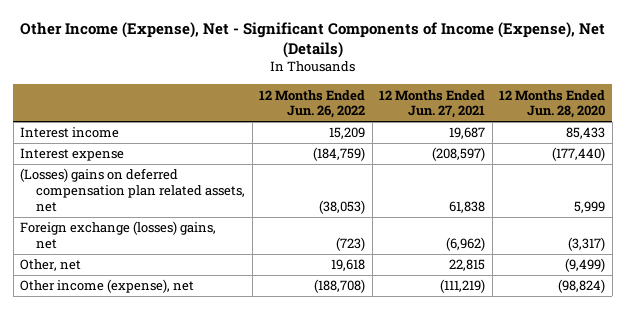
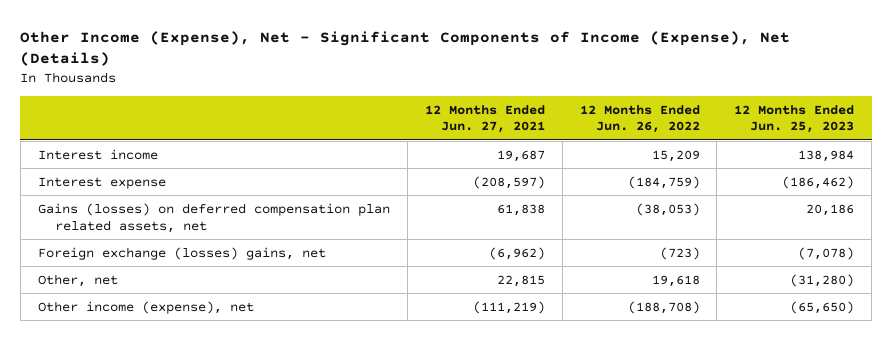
[499,89,606,119] 12 Months Ended Jun. 28, 2020 -> none
none -> [734,104,855,134] 12 Months Ended Jun. 25, 2023
[20,168,246,212] (Losses) gains on deferred compensation plan related assets, net -> [37,202,390,233] Gains (losses) on deferred compensation plan related assets, net

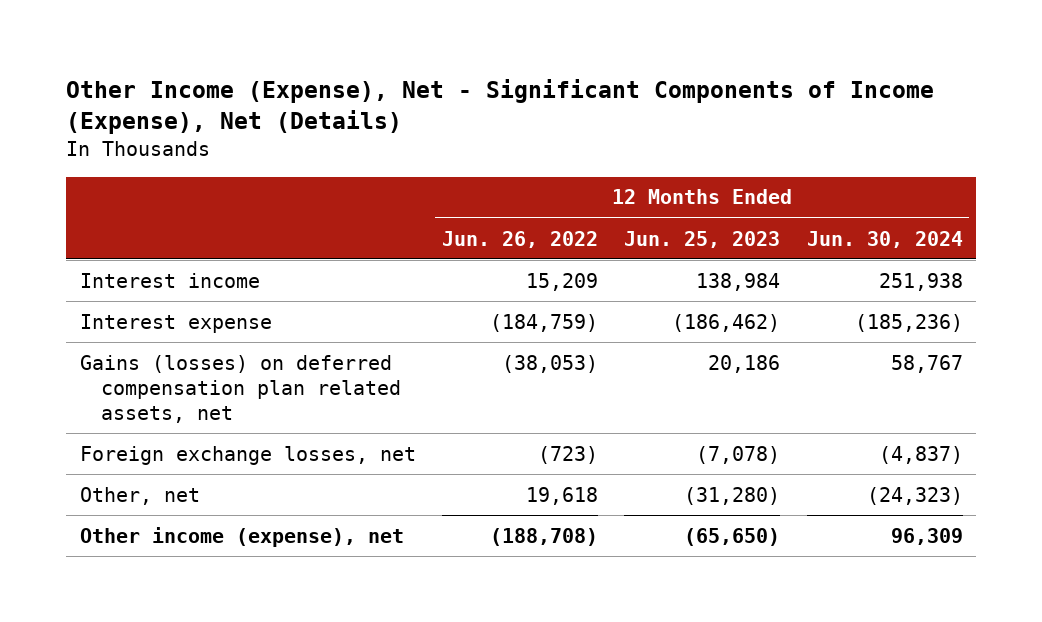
[424,104,545,134] 12 Months Ended Jun. 27, 2021 -> none
none -> [806,230,963,248] Jun. 30, 2024
[37,246,326,260] Foreign exchange (losses) gains, net -> [79,445,416,465] Foreign exchange losses, net

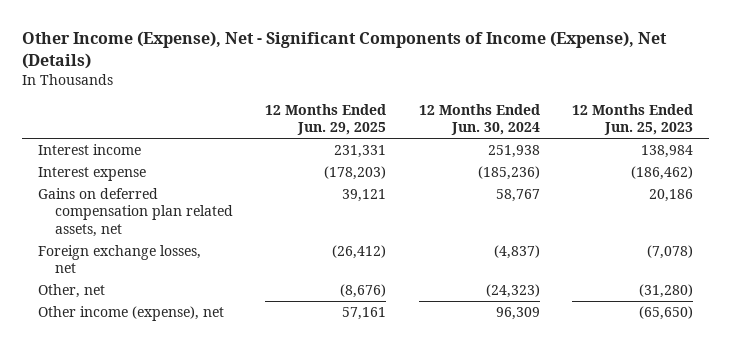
[442,230,599,248] Jun. 26, 2022 -> none
none -> [265,103,387,136] 12 Months Ended Jun. 29, 2025
[79,354,401,424] Gains (losses) on deferred compensation plan related assets, net -> [37,188,234,237] Gains on deferred compensation plan related assets, net

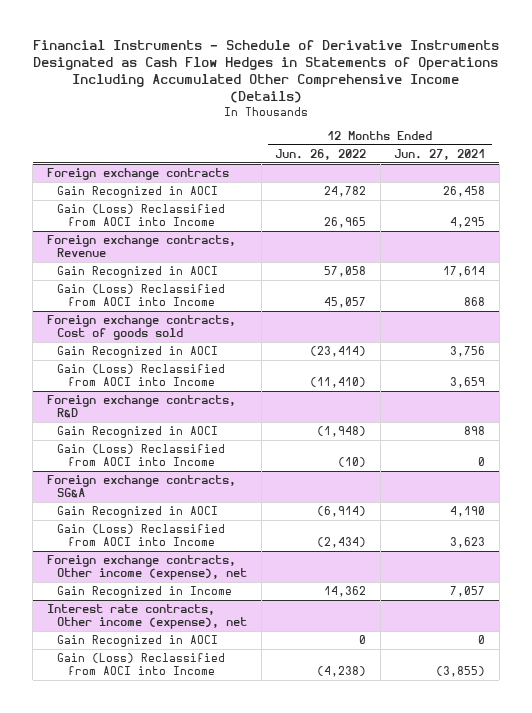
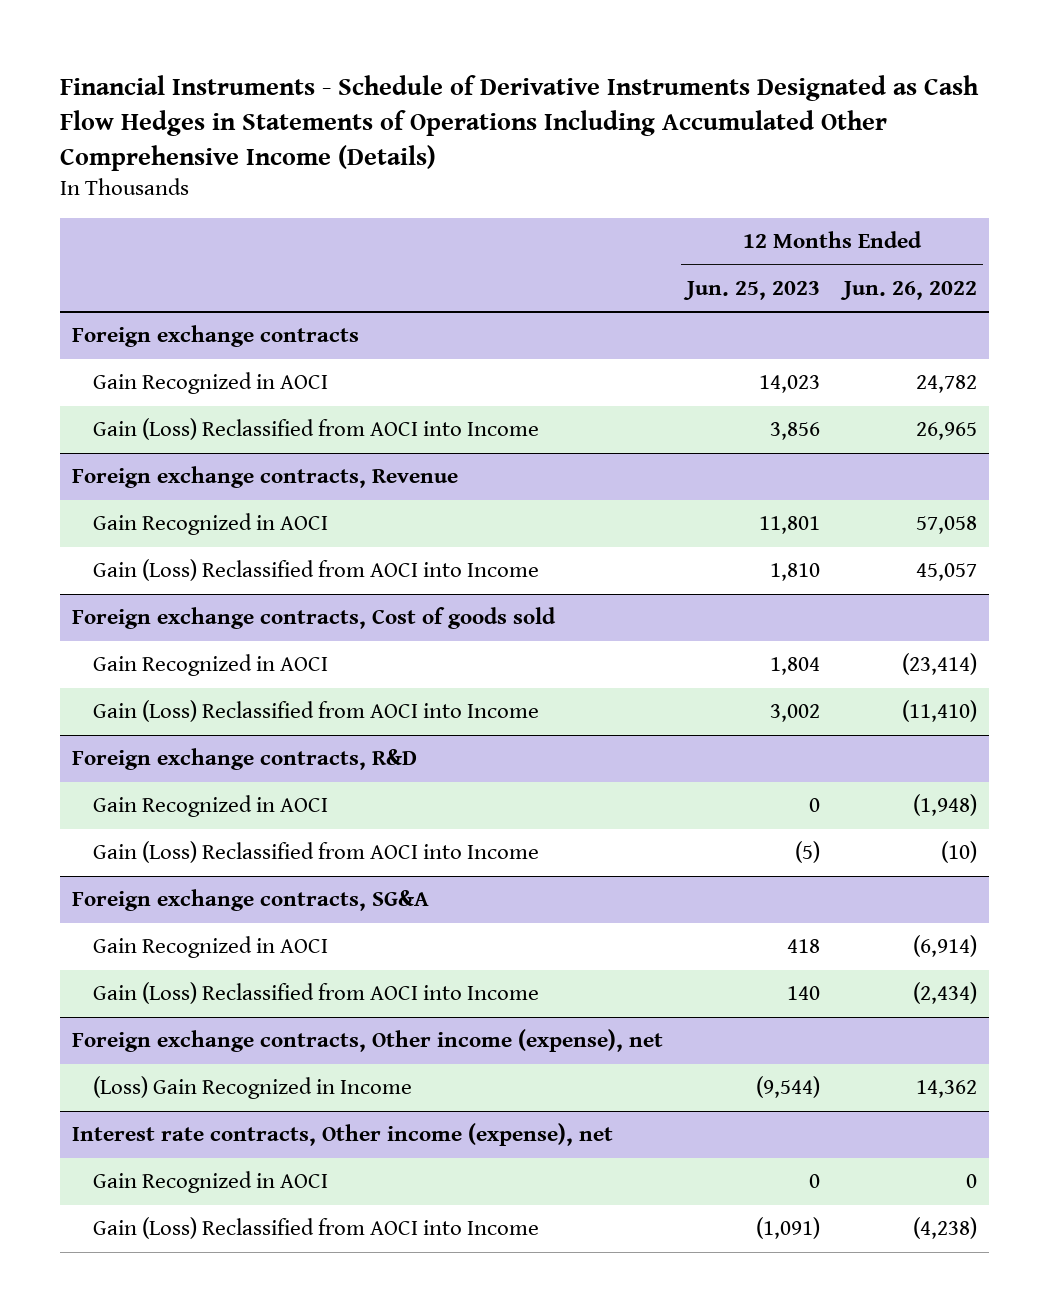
[394,148,486,160] Jun. 27, 2021 -> none
none -> [683,280,821,300] Jun. 25, 2023
[57,586,233,599] Gain Recognized in Income -> [92,1076,412,1100] (Loss) Gain Recognized in Income

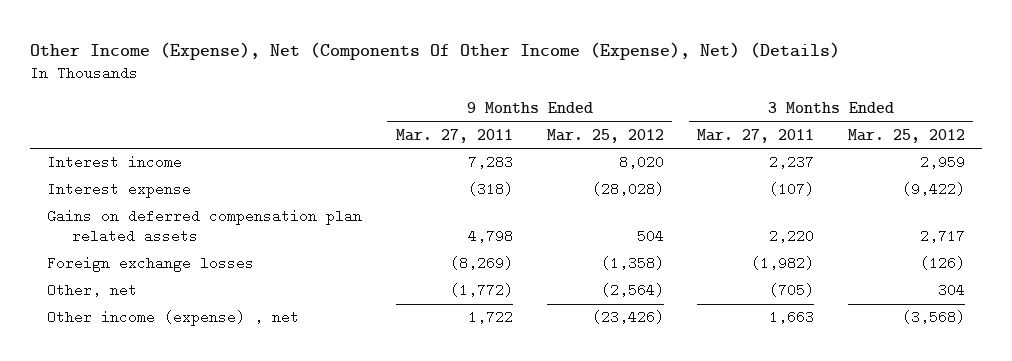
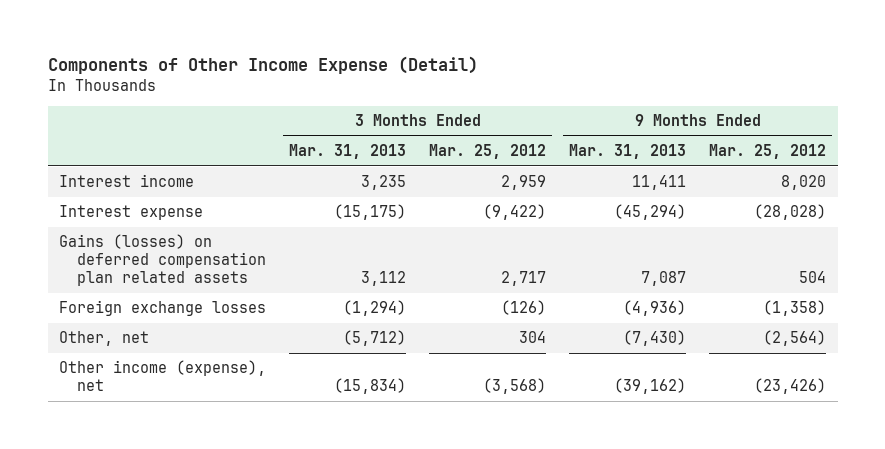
[30,41,841,60] Other Income (Expense), Net (Components Of Other Income (Expense), Net) (Details) -> [47,55,478,74] Components of Other Income Expense (Detail)
[395,128,513,143] Mar. 27, 2011 -> none
[697,128,815,143] Mar. 27, 2011 -> none
none -> [289,144,407,160] Mar. 31, 2013
none -> [569,144,687,160] Mar. 31, 2013
[47,209,363,244] Gains on deferred compensation plan related assets -> [59,234,267,287] Gains (losses) on deferred compensation plan related assets
[47,310,300,327] Other income (expense) , net -> [59,360,267,392] Other income (expense), net

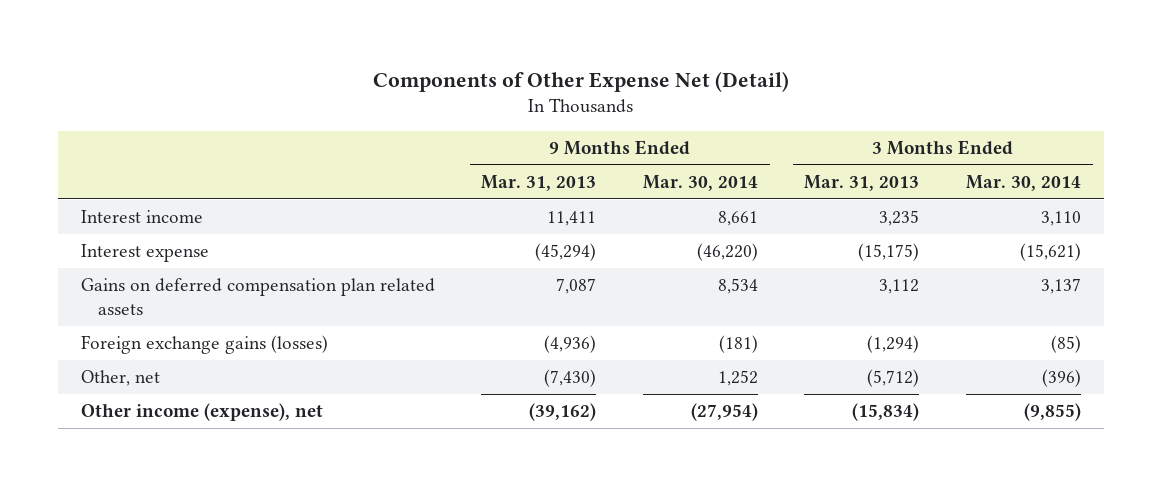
[47,55,478,74] Components of Other Income Expense (Detail) -> [372,70,789,92] Components of Other Expense Net (Detail)
[429,144,547,160] Mar. 25, 2012 -> none
[709,144,827,160] Mar. 25, 2012 -> none
none -> [642,174,758,191] Mar. 30, 2014
none -> [965,174,1081,191] Mar. 30, 2014
[59,234,267,287] Gains (losses) on deferred compensation plan related assets -> [80,277,435,315] Gains on deferred compensation plan related assets
[59,300,267,317] Foreign exchange losses -> [80,334,328,354] Foreign exchange gains (losses)

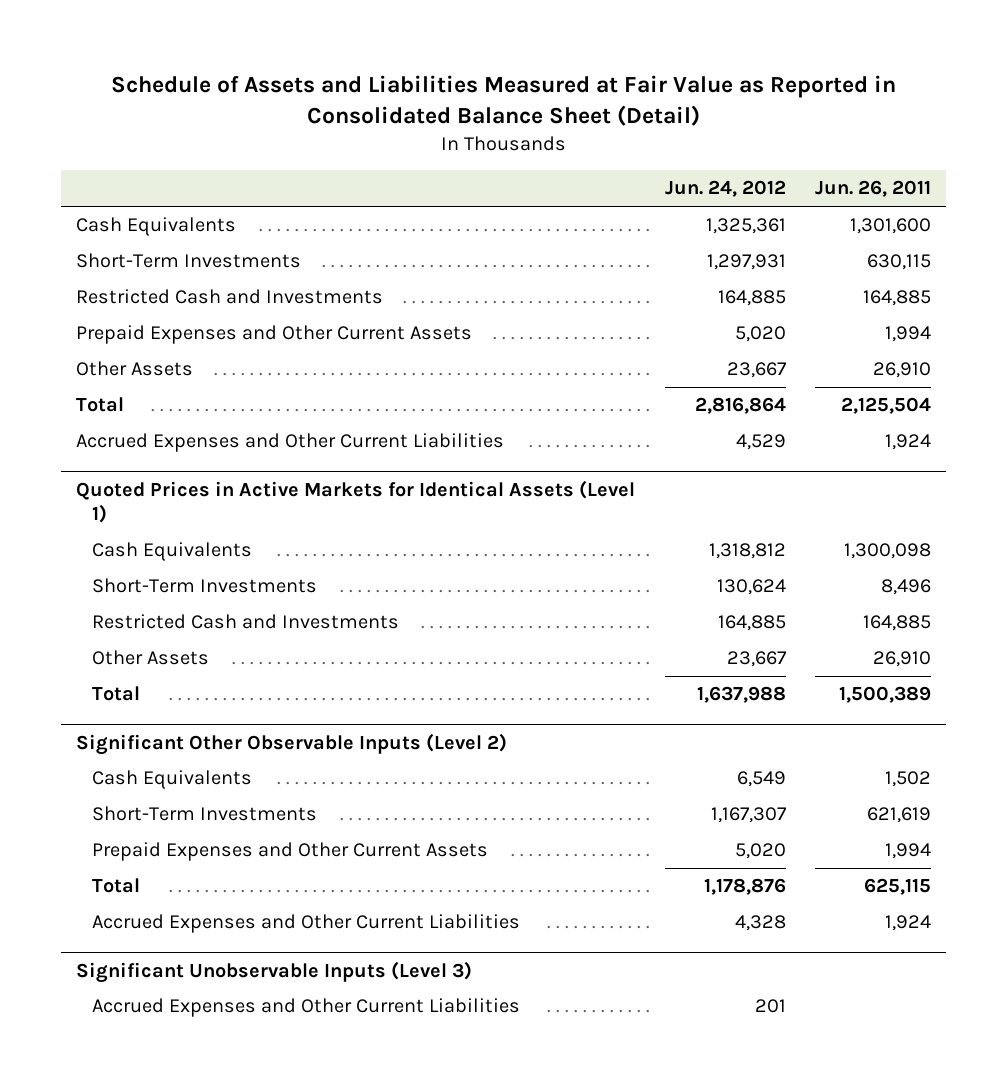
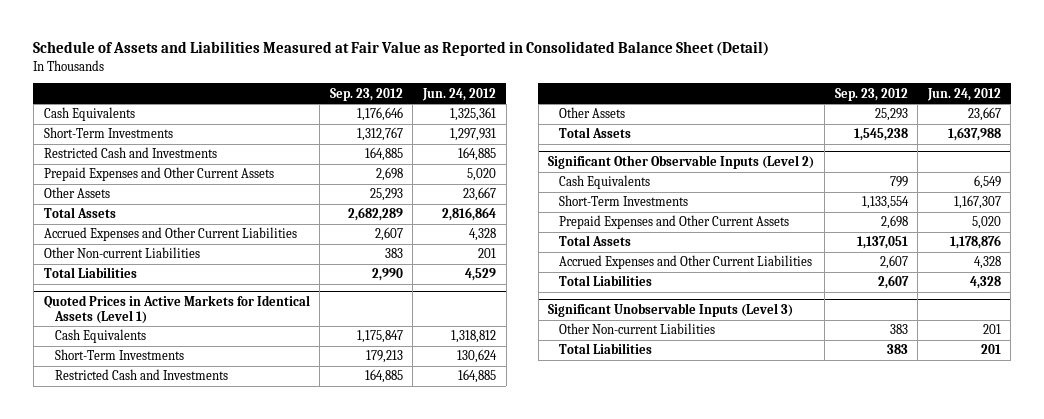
[815,180,932,198] Jun. 26, 2011 -> none
none -> [329,87,403,101] Sep. 23, 2012
[76,397,125,413] Total -> [43,207,116,219] Total Assets
[735,434,786,451] 4,529 -> [469,228,497,242] 4,328
none -> [43,247,200,259] Other Non-current Liabilities
none -> [43,267,137,279] Total Liabilities
[92,686,141,702] Total -> [559,127,632,139] Total Assets
[92,878,141,894] Total -> [559,235,632,247] Total Assets
none -> [559,275,653,287] Total Liabilities
[92,998,521,1018] Accrued Expenses and Other Current Liabilities -> none
none -> [559,323,716,335] Other Non-current Liabilities
none -> [559,343,653,355] Total Liabilities

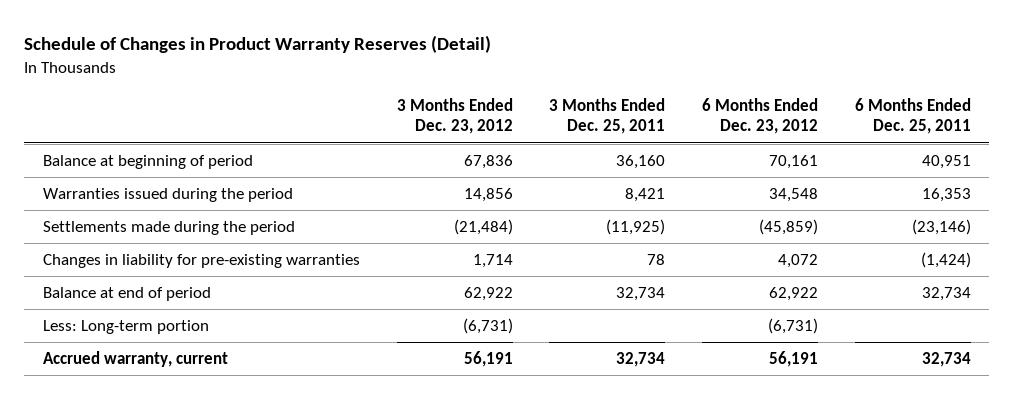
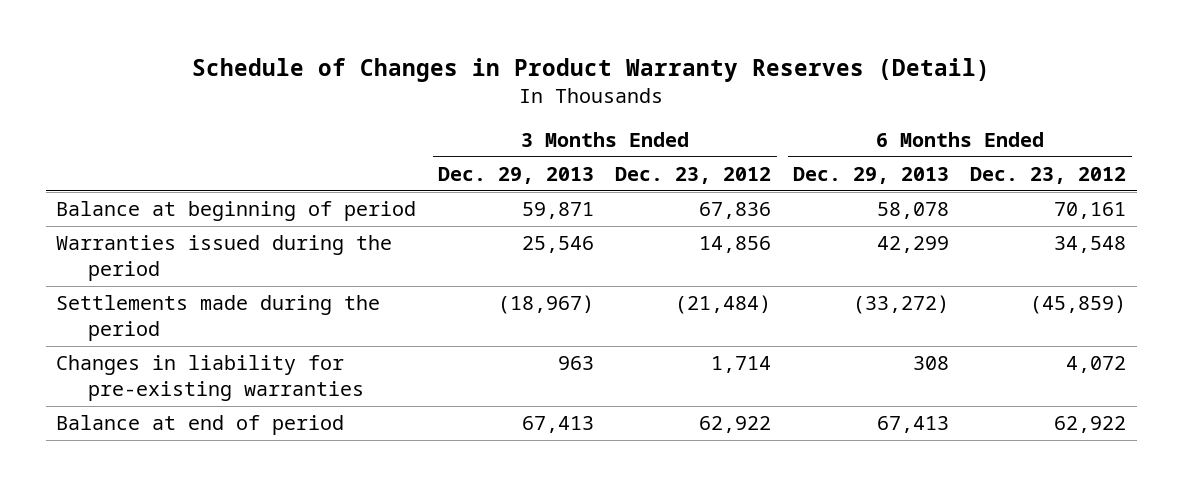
[549,98,666,135] 3 Months Ended Dec. 25, 2011 -> none
[854,98,971,135] 6 Months Ended Dec. 25, 2011 -> none
none -> [437,167,594,185] Dec. 29, 2013
none -> [792,167,949,185] Dec. 29, 2013
[42,320,209,335] Less: Long-term portion -> none
[42,351,228,368] Accrued warranty, current -> none

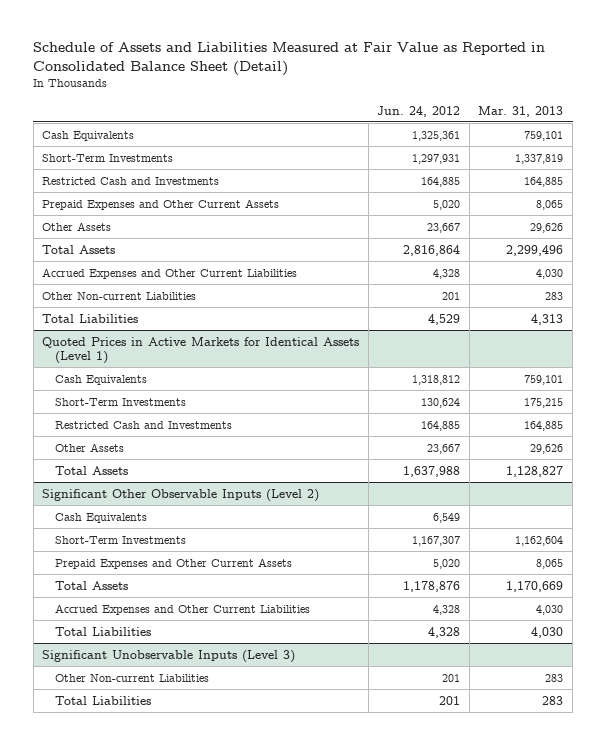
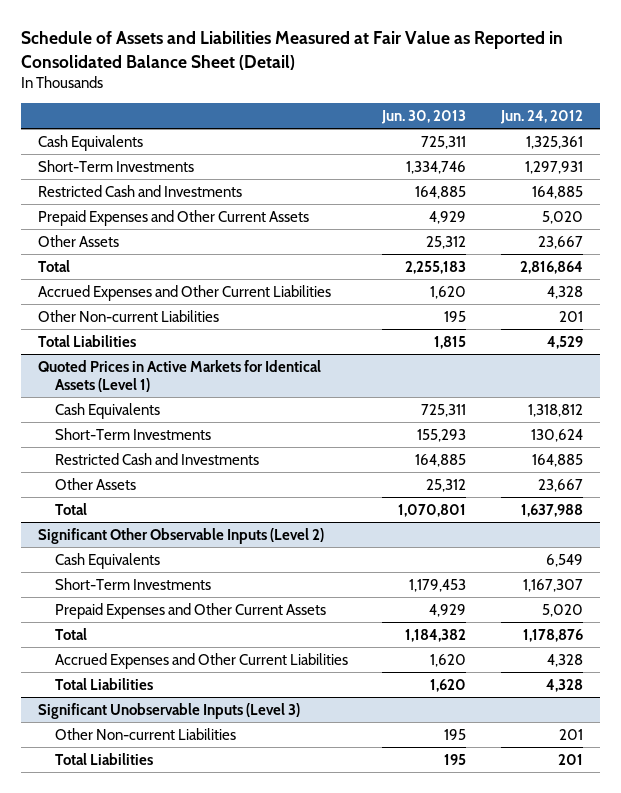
[478,105,564,117] Mar. 31, 2013 -> none
none -> [381,110,467,125] Jun. 30, 2013
[42,244,116,254] Total Assets -> [38,259,71,272] Total
[54,465,128,475] Total Assets -> [54,502,87,515] Total
[54,580,128,590] Total Assets -> [54,627,87,640] Total

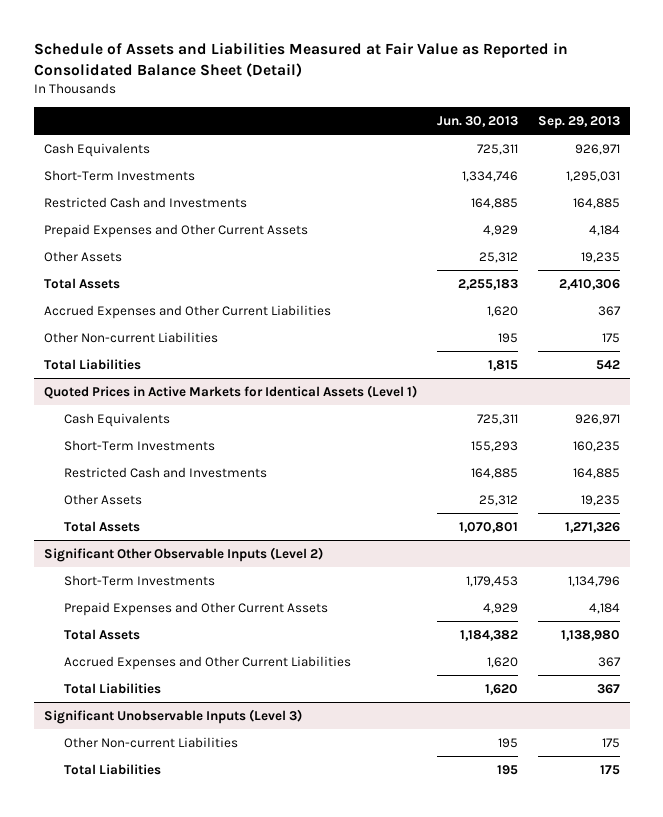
[500,110,584,125] Jun. 24, 2012 -> none
none -> [537,115,620,129] Sep. 29, 2013
[38,259,71,272] Total -> [43,277,120,289] Total Assets
[54,502,87,515] Total -> [63,520,140,532] Total Assets
[54,552,160,569] Cash Equivalents -> none
[54,627,87,640] Total -> [63,628,140,640] Total Assets

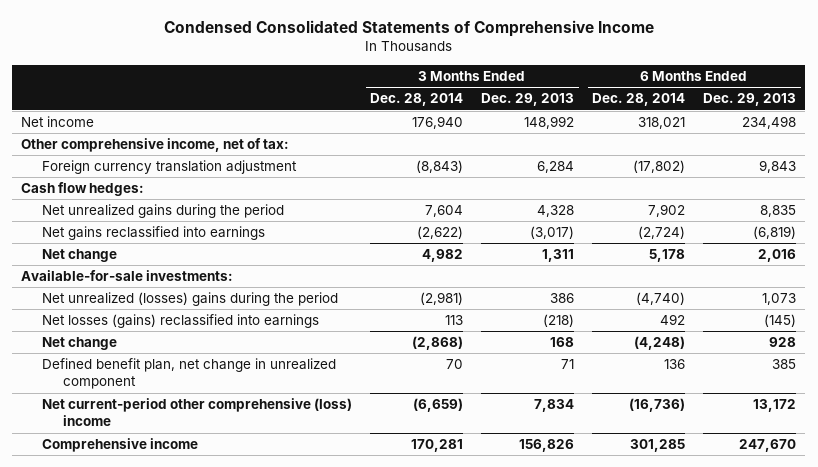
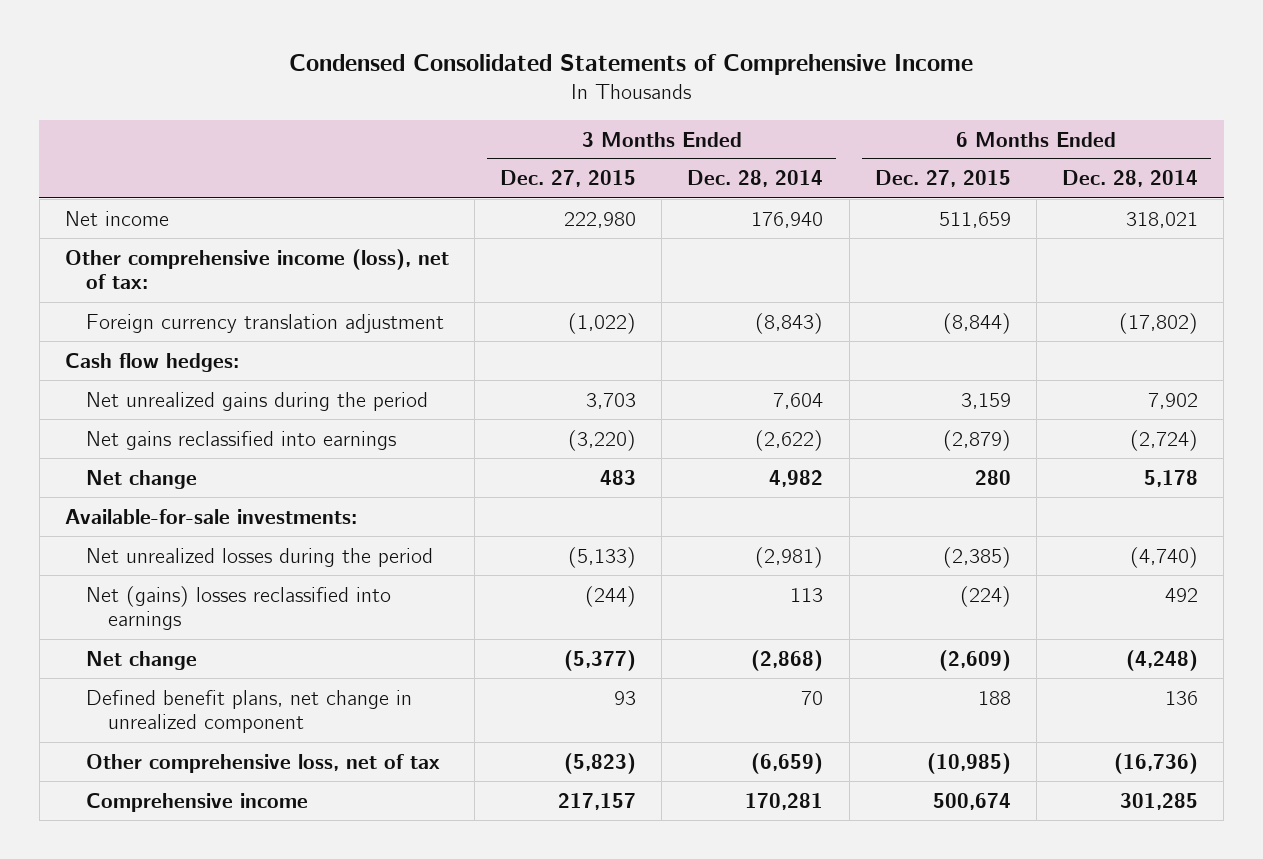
[481,93,575,107] Dec. 29, 2013 -> none
[703,93,797,107] Dec. 29, 2013 -> none
none -> [500,170,637,188] Dec. 27, 2015
none -> [874,170,1011,188] Dec. 27, 2015
[21,138,290,153] Other comprehensive income, net of tax: -> [64,248,449,290] Other comprehensive income (loss), net of tax:
[42,292,339,307] Net unrealized (losses) gains during the period -> [86,547,434,567] Net unrealized losses during the period
[42,314,320,329] Net losses (gains) reclassified into earnings -> [86,585,392,631] Net (gains) losses reclassified into earnings
[42,358,337,390] Defined benefit plan, net change in unrealized component -> [86,689,413,734] Defined benefit plans, net change in unrealized component
[42,398,353,427] Net current-period other comprehensive (loss) income -> [86,753,441,773] Other comprehensive loss, net of tax

